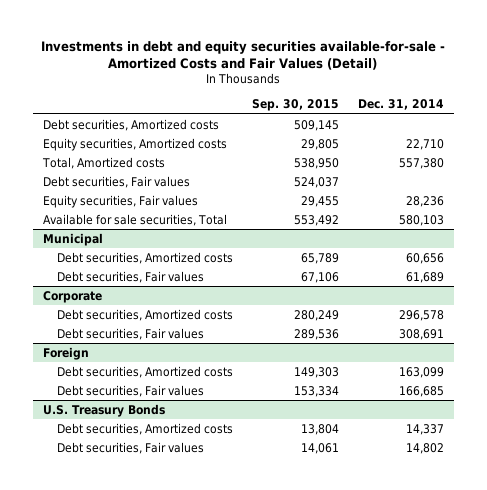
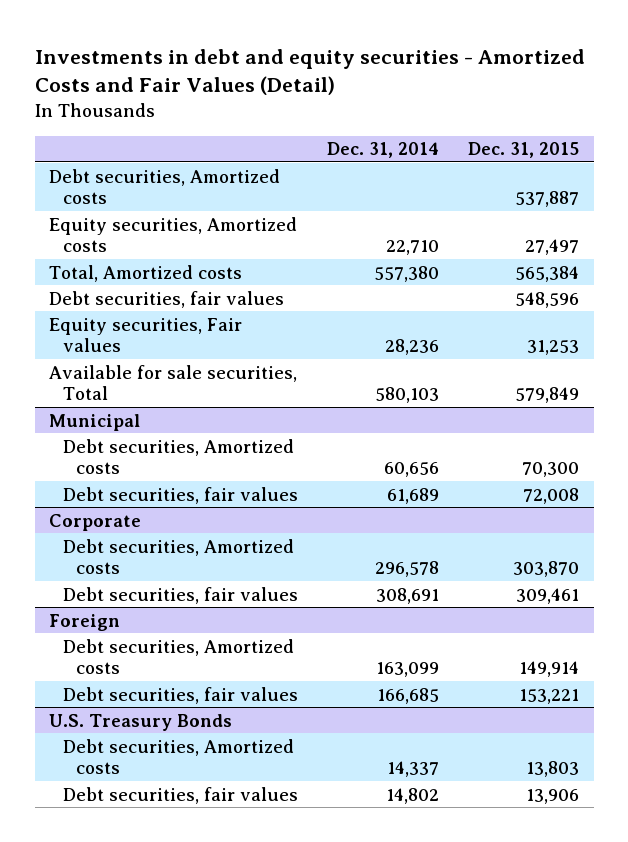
[41,40,446,71] Investments in debt and equity securities available-for-sale - Amortized Costs and Fair Values (Detail) -> [34,48,585,96] Investments in debt and equity securities - Amortized Costs and Fair Values (Detail)
[252,99,340,112] Sep. 30, 2015 -> none
none -> [468,142,580,159] Dec. 31, 2015
[42,175,190,188] Debt securities, Fair values -> [49,290,285,308] Debt securities, fair values
[57,270,205,283] Debt securities, Fair values -> [62,486,298,504] Debt securities, fair values
[57,327,205,340] Debt securities, Fair values -> [62,586,298,604] Debt securities, fair values
[57,384,205,397] Debt securities, Fair values -> [62,686,298,704] Debt securities, fair values
[57,441,205,454] Debt securities, Fair values -> [62,786,298,804] Debt securities, fair values

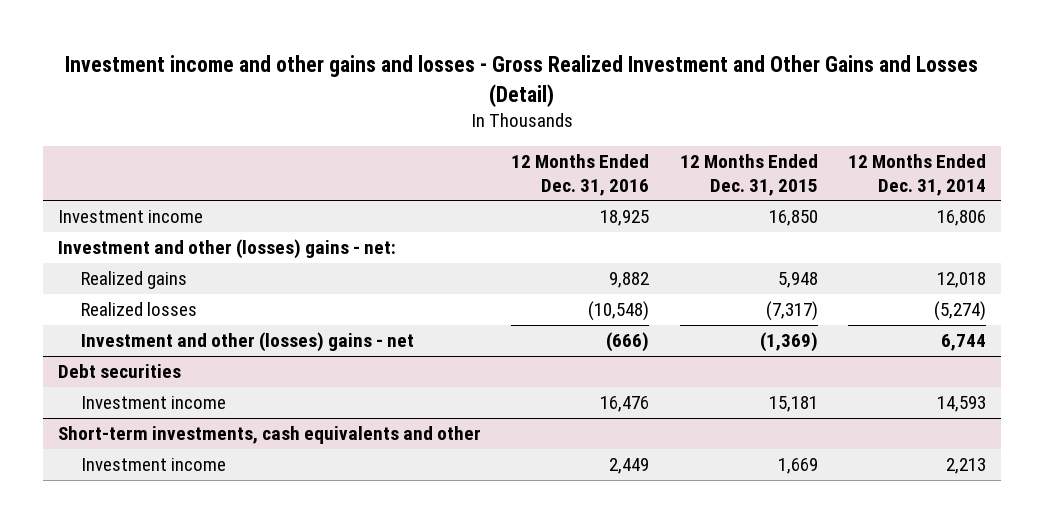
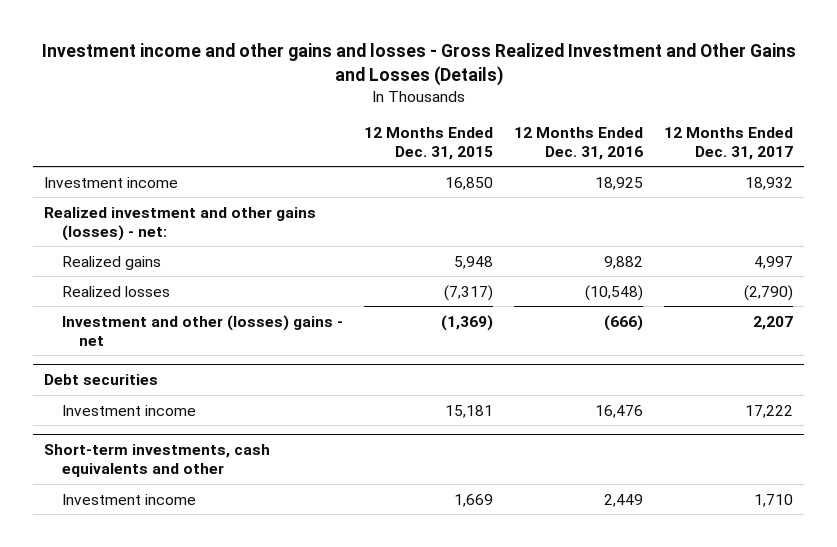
[65,55,979,107] Investment income and other gains and losses - Gross Realized Investment and Other Gains and Losses (Detail) -> [41,43,796,86] Investment income and other gains and losses - Gross Realized Investment and Other Gains and Losses (Details)
[848,154,987,196] 12 Months Ended Dec. 31, 2014 -> none
none -> [664,126,794,160] 12 Months Ended Dec. 31, 2017
[58,239,397,260] Investment and other (losses) gains - net: -> [43,206,316,241] Realized investment and other gains (losses) - net:

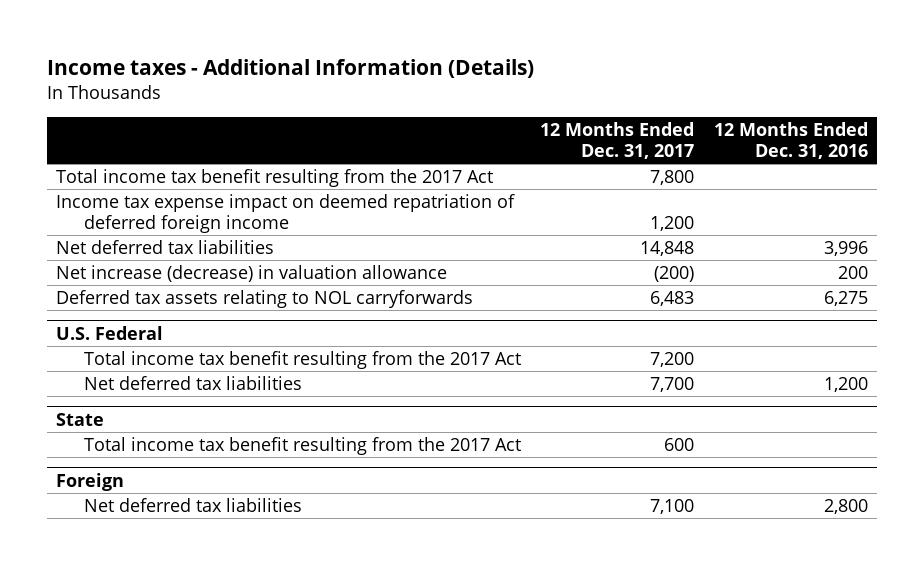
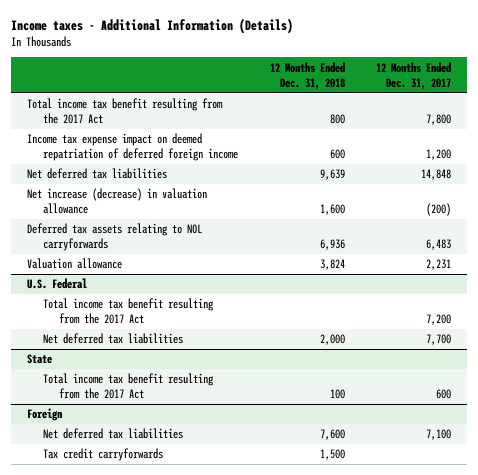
[713,122,868,160] 12 Months Ended Dec. 31, 2016 -> none
none -> [269,61,345,90] 12 Months Ended Dec. 31, 2018
none -> [27,258,123,270] Valuation allowance
none -> [42,448,163,462] Tax credit carryforwards

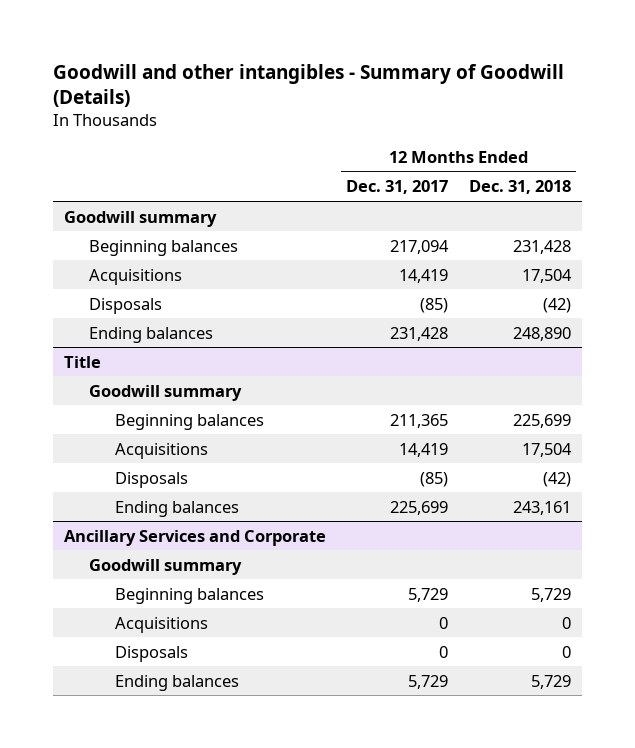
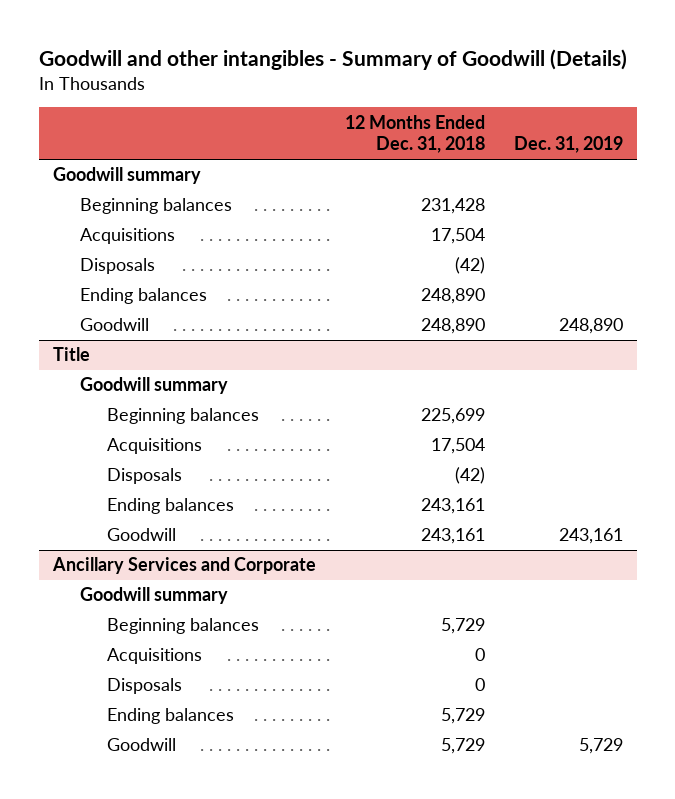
[346,180,449,195] Dec. 31, 2017 -> none
none -> [513,136,623,154] Dec. 31, 2019
none -> [79,318,149,332] Goodwill
none -> [106,528,176,542] Goodwill
none -> [106,738,176,752] Goodwill

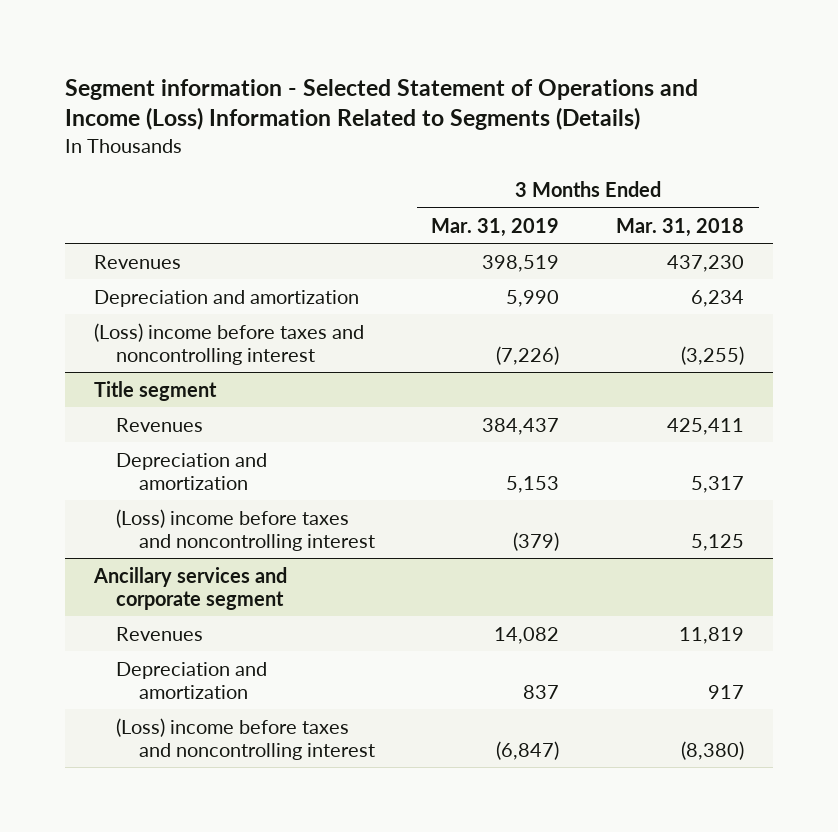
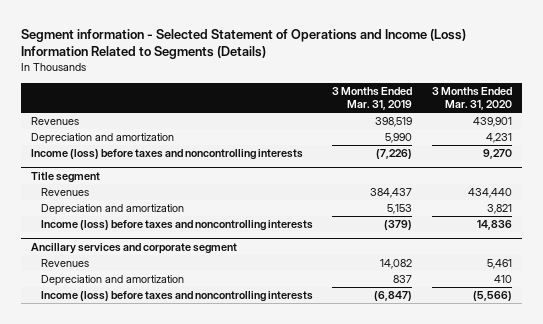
[616,217,745,237] Mar. 31, 2018 -> none
none -> [431,86,512,111] 3 Months Ended Mar. 31, 2020
[93,322,364,365] (Loss) income before taxes and noncontrolling interest -> [31,149,304,161] Income (loss) before taxes and noncontrolling interests
[116,508,375,551] (Loss) income before taxes and noncontrolling interest -> [40,220,313,232] Income (loss) before taxes and noncontrolling interests
[116,717,375,760] (Loss) income before taxes and noncontrolling interest -> [40,291,313,303] Income (loss) before taxes and noncontrolling interests

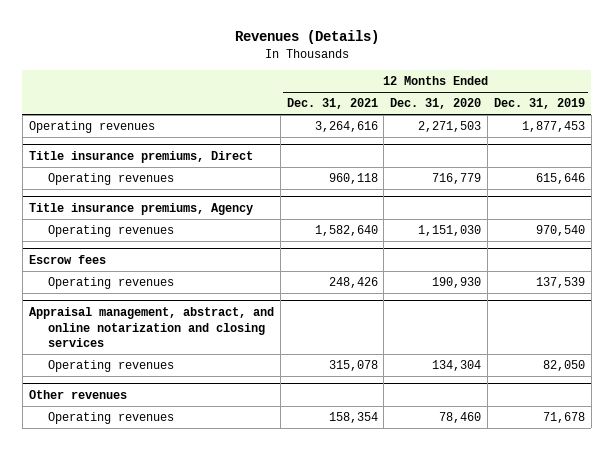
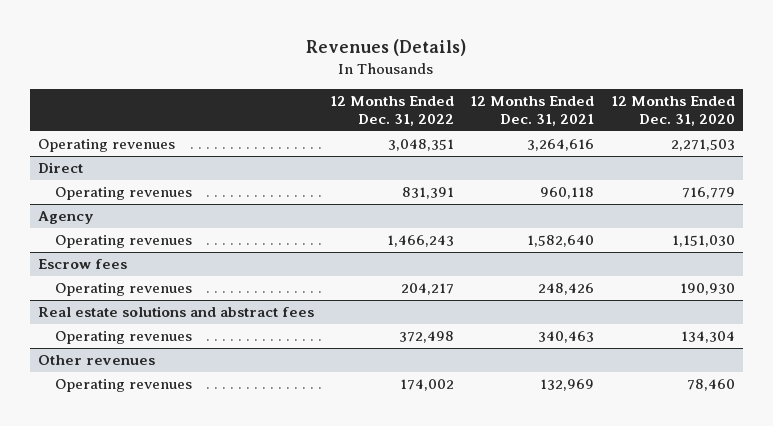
[494,98,586,110] Dec. 31, 2019 -> none
none -> [330,96,455,126] 12 Months Ended Dec. 31, 2022
[28,150,253,163] Title insurance premiums, Direct -> [37,162,83,174] Direct
[28,202,253,215] Title insurance premiums, Agency -> [37,211,94,225] Agency
[28,306,274,348] Appraisal management, abstract, and online notarization and closing services -> none
none -> [37,306,314,318] Real estate solutions and abstract fees
[328,360,378,372] 315,078 -> [538,331,595,344] 340,463
[328,412,378,424] 158,354 -> [540,379,595,392] 132,969

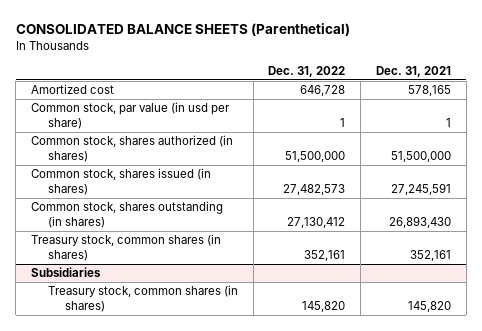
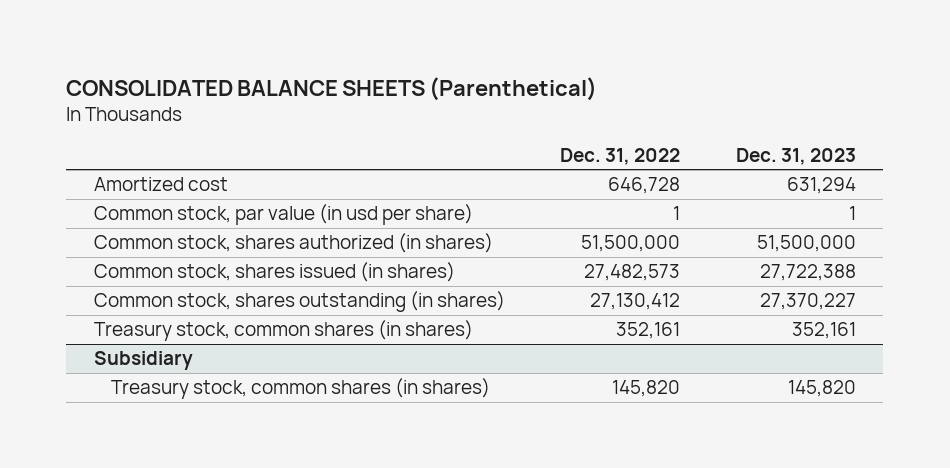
[375,65,451,77] Dec. 31, 2021 -> none
none -> [735,147,856,165] Dec. 31, 2023
[31,267,102,278] Subsidiaries -> [94,351,194,371] Subsidiary

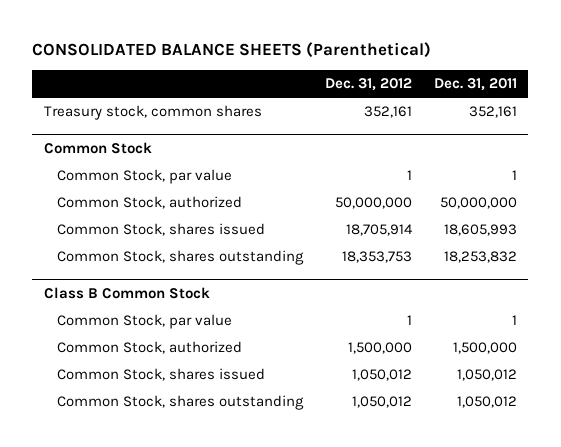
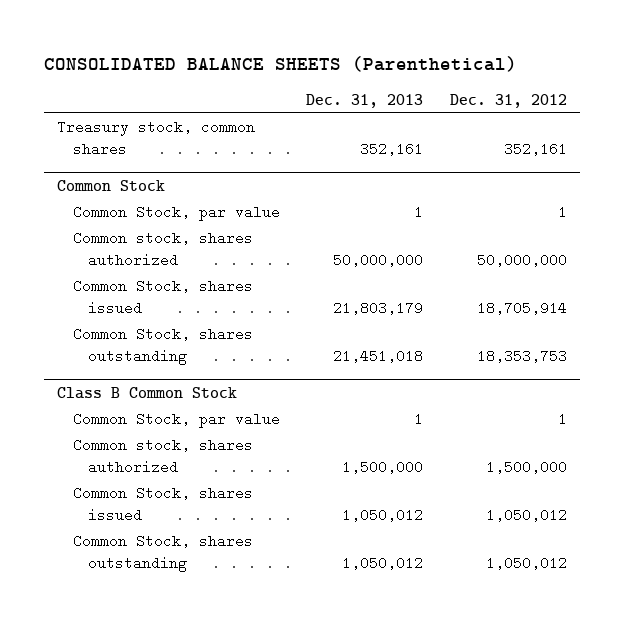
[434,78,518,92] Dec. 31, 2011 -> none
none -> [306,93,424,108] Dec. 31, 2013
[56,196,242,210] Common Stock, authorized -> [72,231,253,267] Common stock, shares authorized
[56,341,242,355] Common Stock, authorized -> [72,438,253,474] Common stock, shares authorized

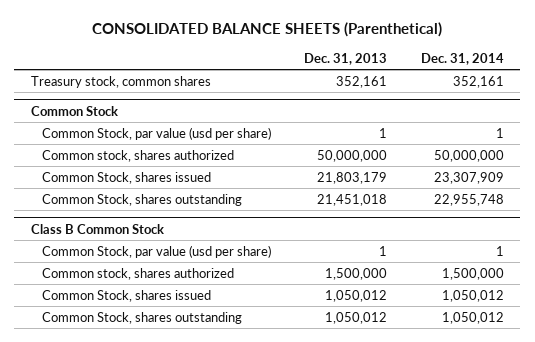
[450,93,568,108] Dec. 31, 2012 -> none
none -> [420,52,504,65] Dec. 31, 2014
[72,205,280,222] Common Stock, par value -> [41,126,271,140] Common Stock, par value (usd per share)
[72,412,280,429] Common Stock, par value -> [41,244,271,258] Common Stock, par value (usd per share)

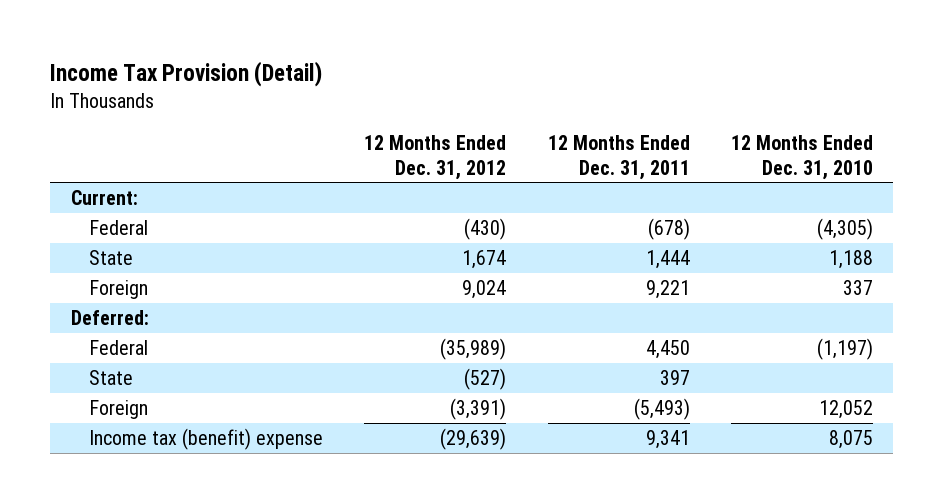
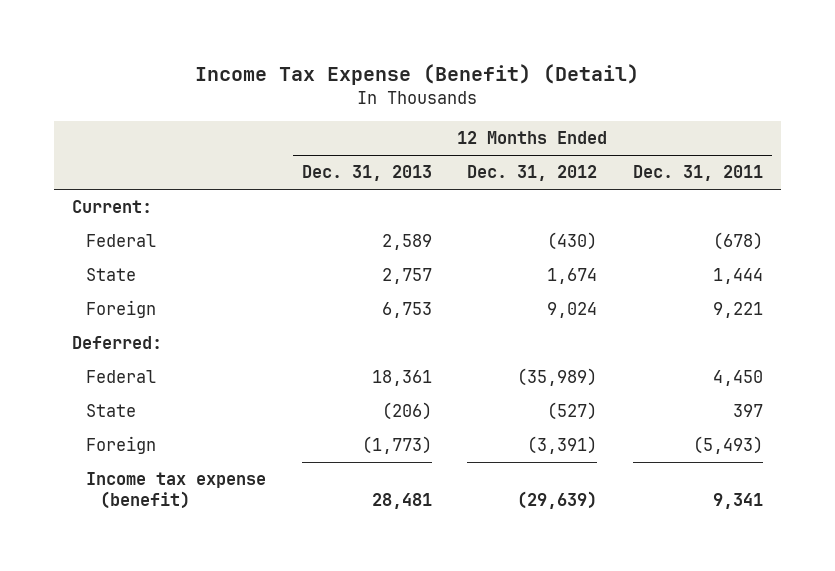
[50,61,323,88] Income Tax Provision (Detail) -> [195,63,640,85] Income Tax Expense (Benefit) (Detail)
[730,135,873,180] 12 Months Ended Dec. 31, 2010 -> none
none -> [301,165,432,182] Dec. 31, 2013
[89,427,324,450] Income tax (benefit) expense -> [86,472,267,510] Income tax expense (benefit)

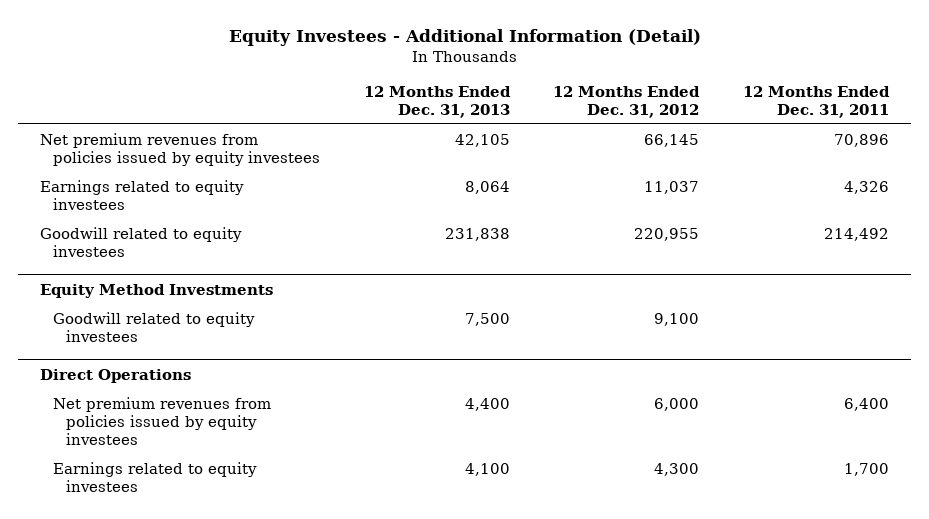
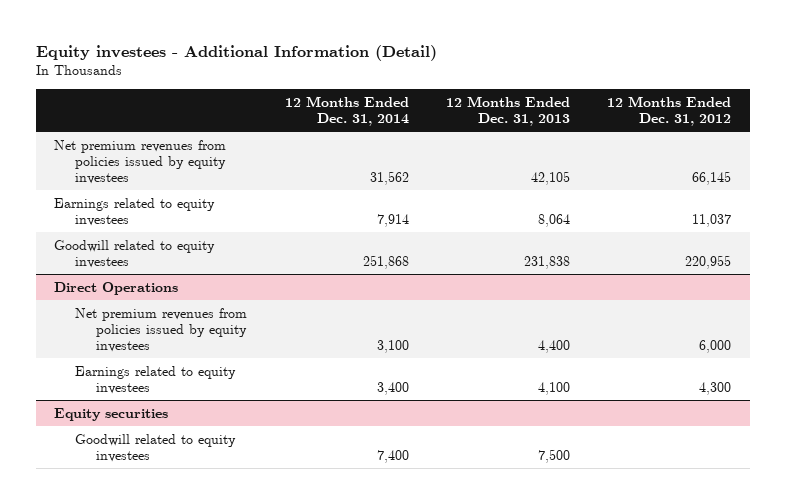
[228,28,701,46] Equity Investees - Additional Information (Detail) -> [35,44,437,61] Equity investees - Additional Information (Detail)
[742,85,890,118] 12 Months Ended Dec. 31, 2011 -> none
none -> [284,95,409,126] 12 Months Ended Dec. 31, 2014
[40,283,274,298] Equity Method Investments -> none
[53,311,256,342] Goodwill related to equity investees -> none
none -> [54,407,169,421] Equity securities
none -> [75,433,237,462] Goodwill related to equity investees

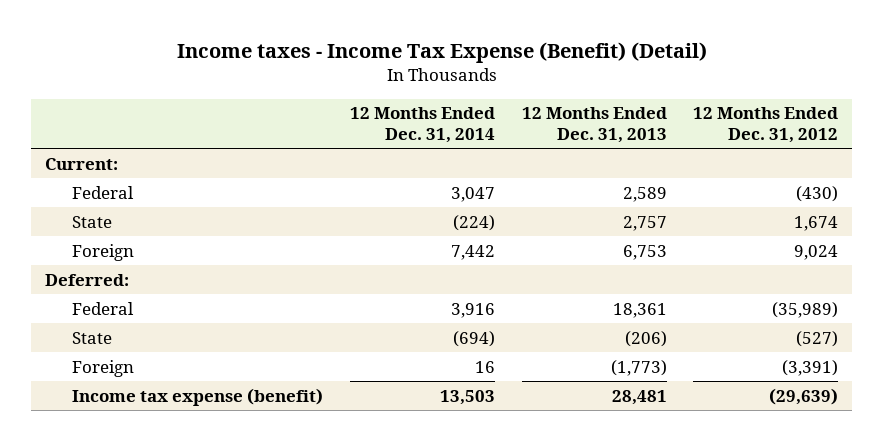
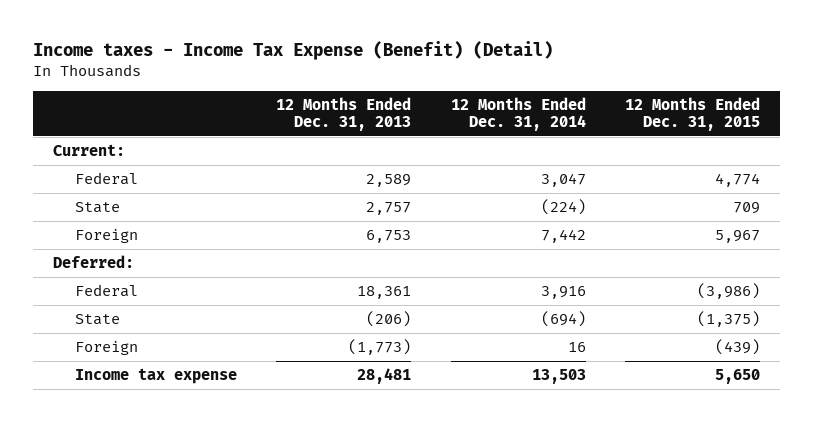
[693,107,839,143] 12 Months Ended Dec. 31, 2012 -> none
none -> [625,96,761,132] 12 Months Ended Dec. 31, 2015
[72,387,324,406] Income tax expense (benefit) -> [74,368,237,385] Income tax expense

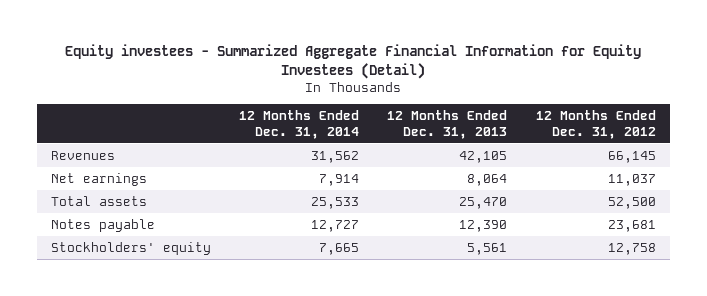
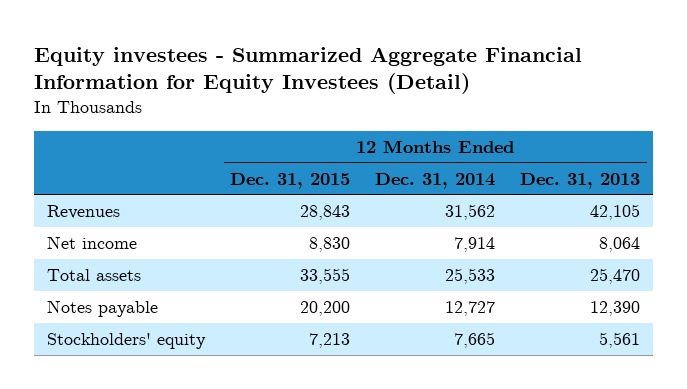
[535,110,656,139] 12 Months Ended Dec. 31, 2012 -> none
none -> [230,172,351,189] Dec. 31, 2015
[51,172,148,186] Net earnings -> [47,235,138,249] Net income

